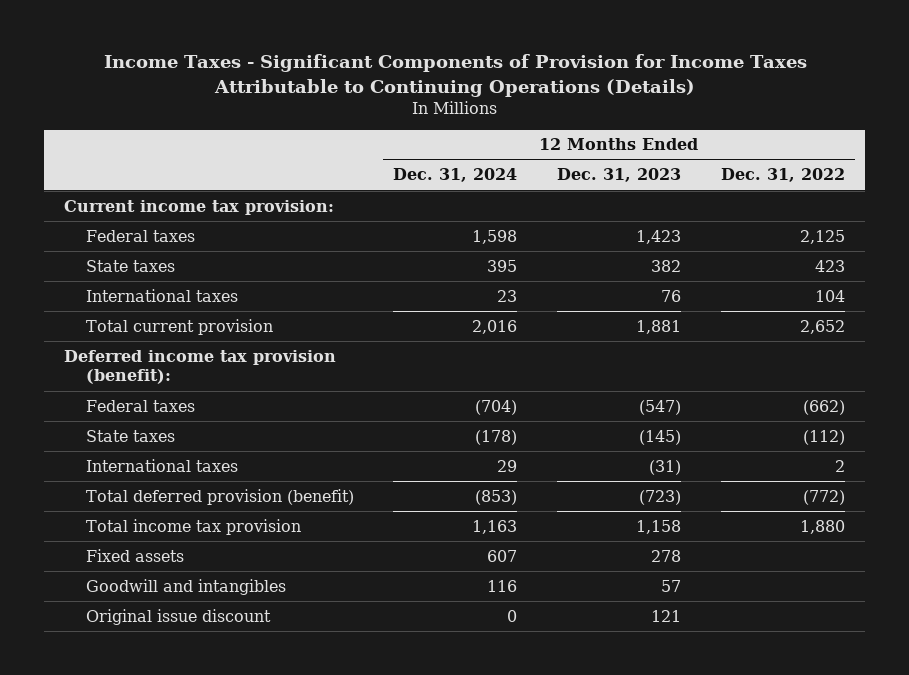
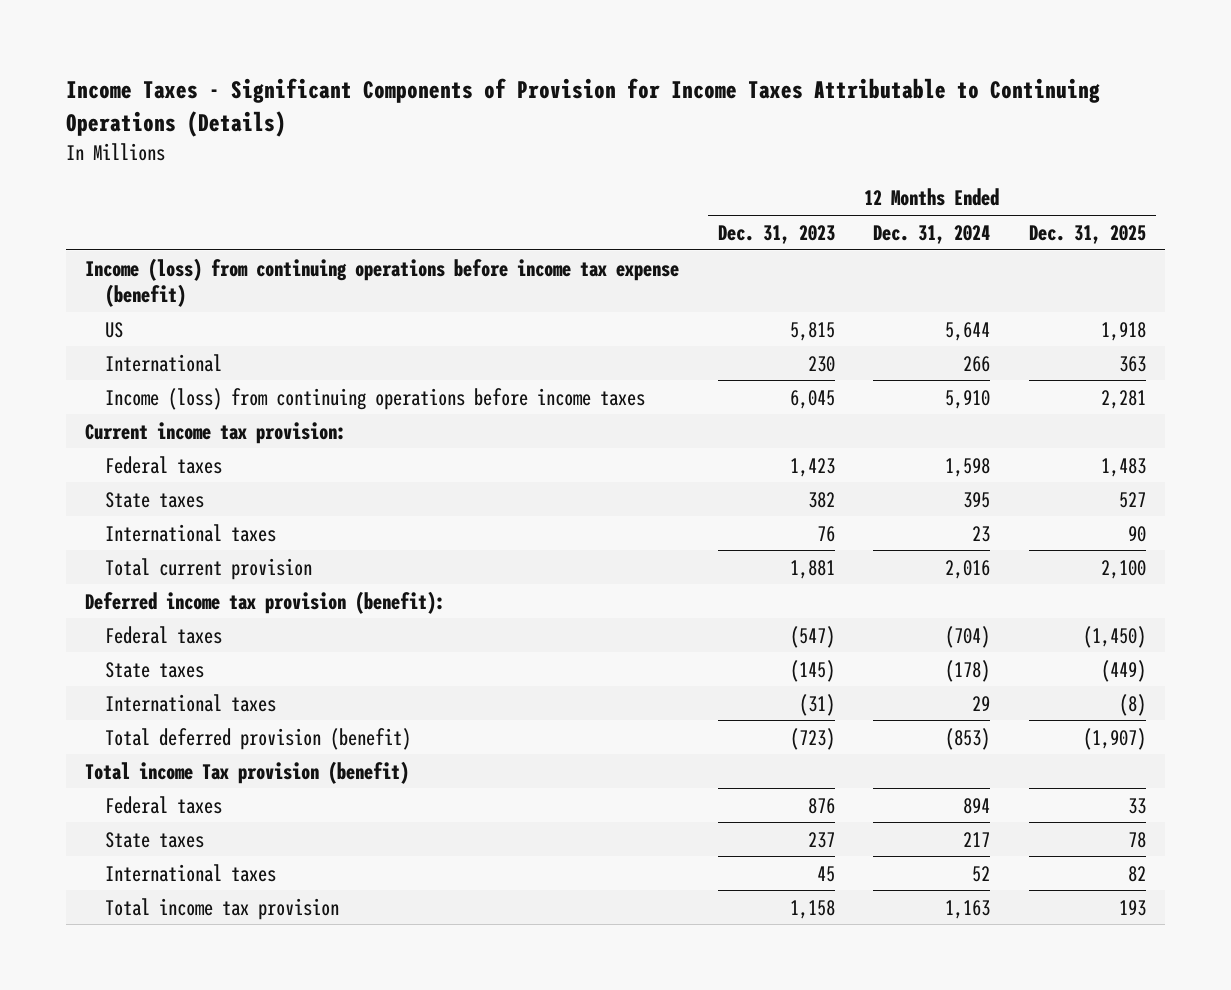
[721,168,846,183] Dec. 31, 2022 -> none
none -> [1028,224,1146,244] Dec. 31, 2025
none -> [85,257,680,308] Income (loss) from continuing operations before income tax expense (benefit)
none -> [104,321,123,338] US
none -> [104,353,222,372] International
none -> [104,387,645,410] Income (loss) from continuing operations before income taxes
none -> [85,760,410,784] Total income Tax provision (benefit)
none -> [104,795,222,814] Federal taxes
none -> [104,831,204,848] State taxes
none -> [104,863,276,882] International taxes
[85,548,184,562] Fixed assets -> none
[85,578,286,595] Goodwill and intangibles -> none
[85,608,271,625] Original issue discount -> none

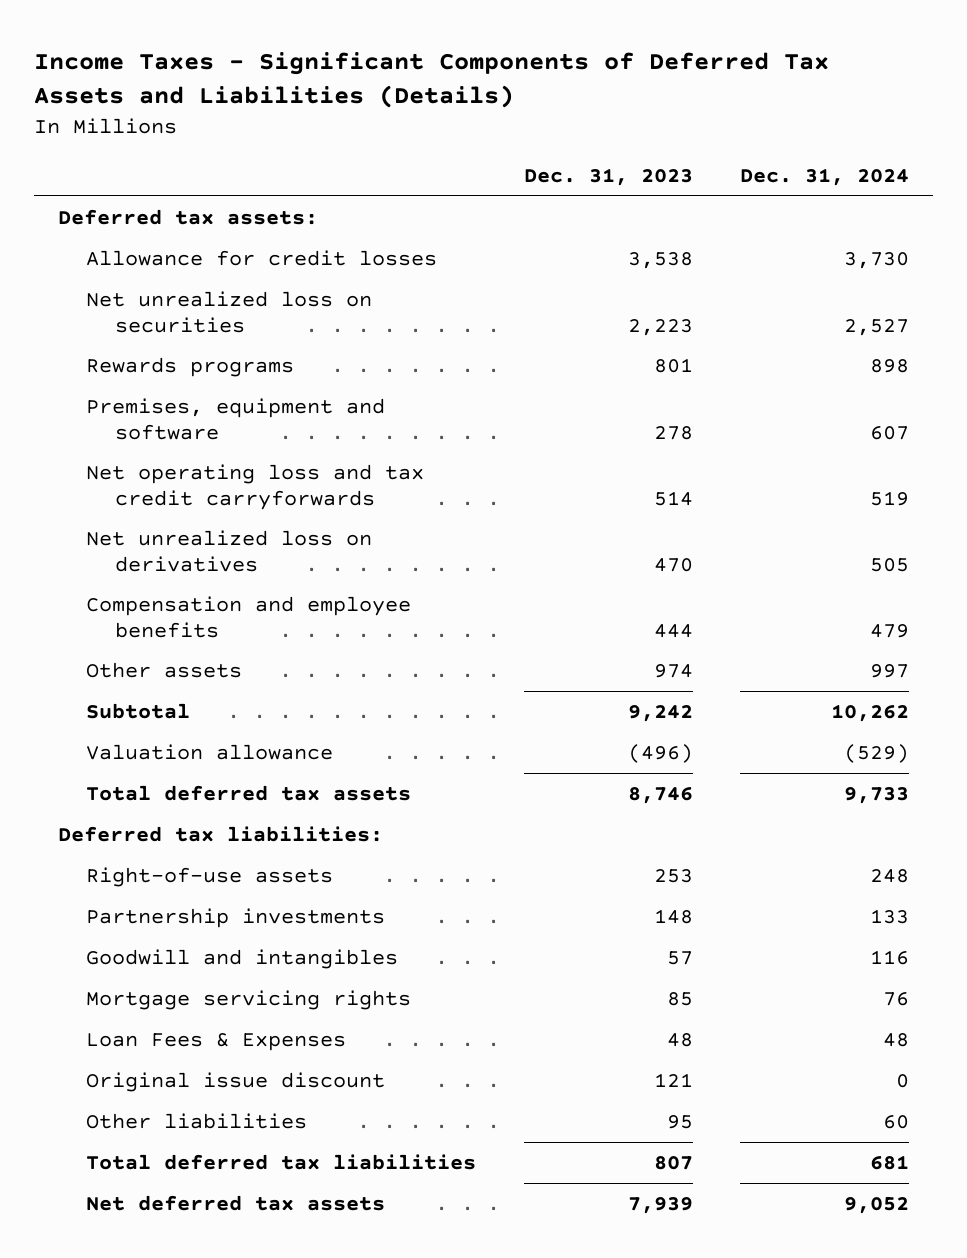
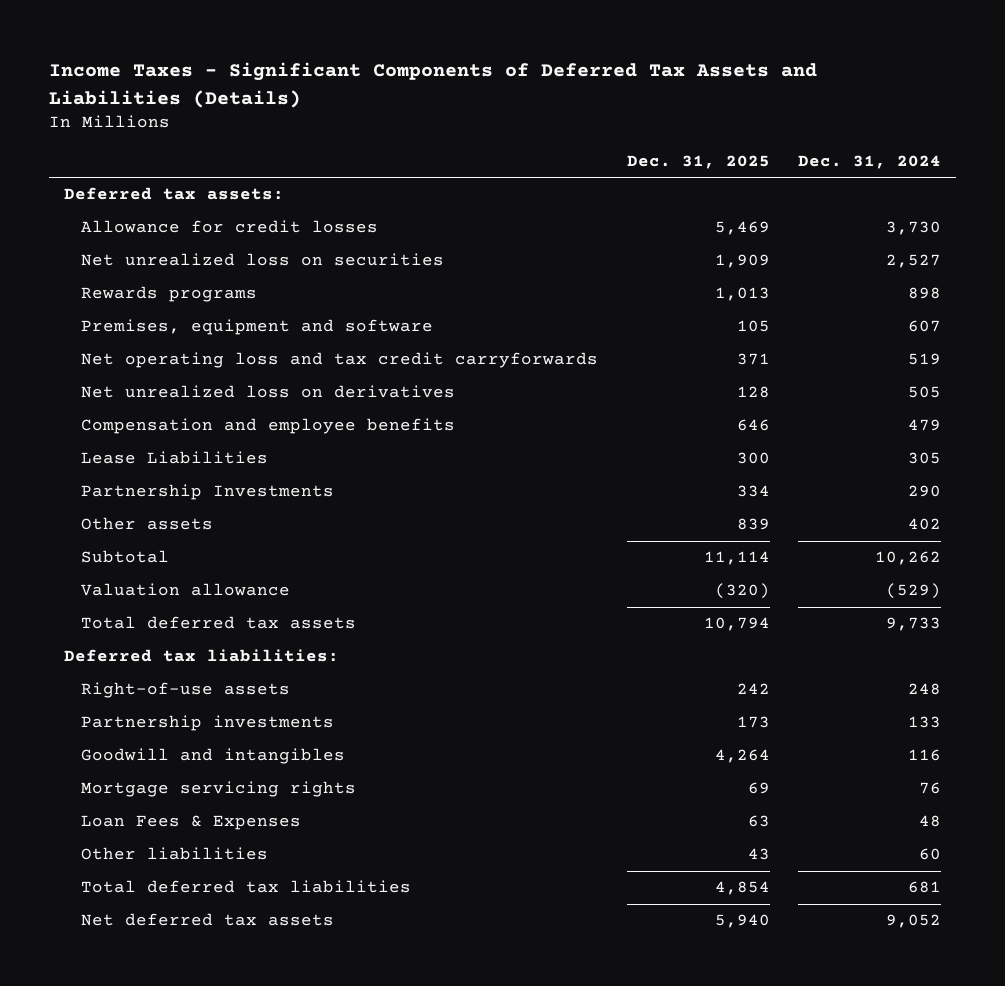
[523,167,693,186] Dec. 31, 2023 -> none
none -> [626,155,770,170] Dec. 31, 2025
none -> [80,451,268,465] Lease Liabilities
none -> [80,484,334,501] Partnership Investments
[869,663,909,678] 997 -> [908,518,942,531] 402
[86,1071,386,1092] Original issue discount -> none

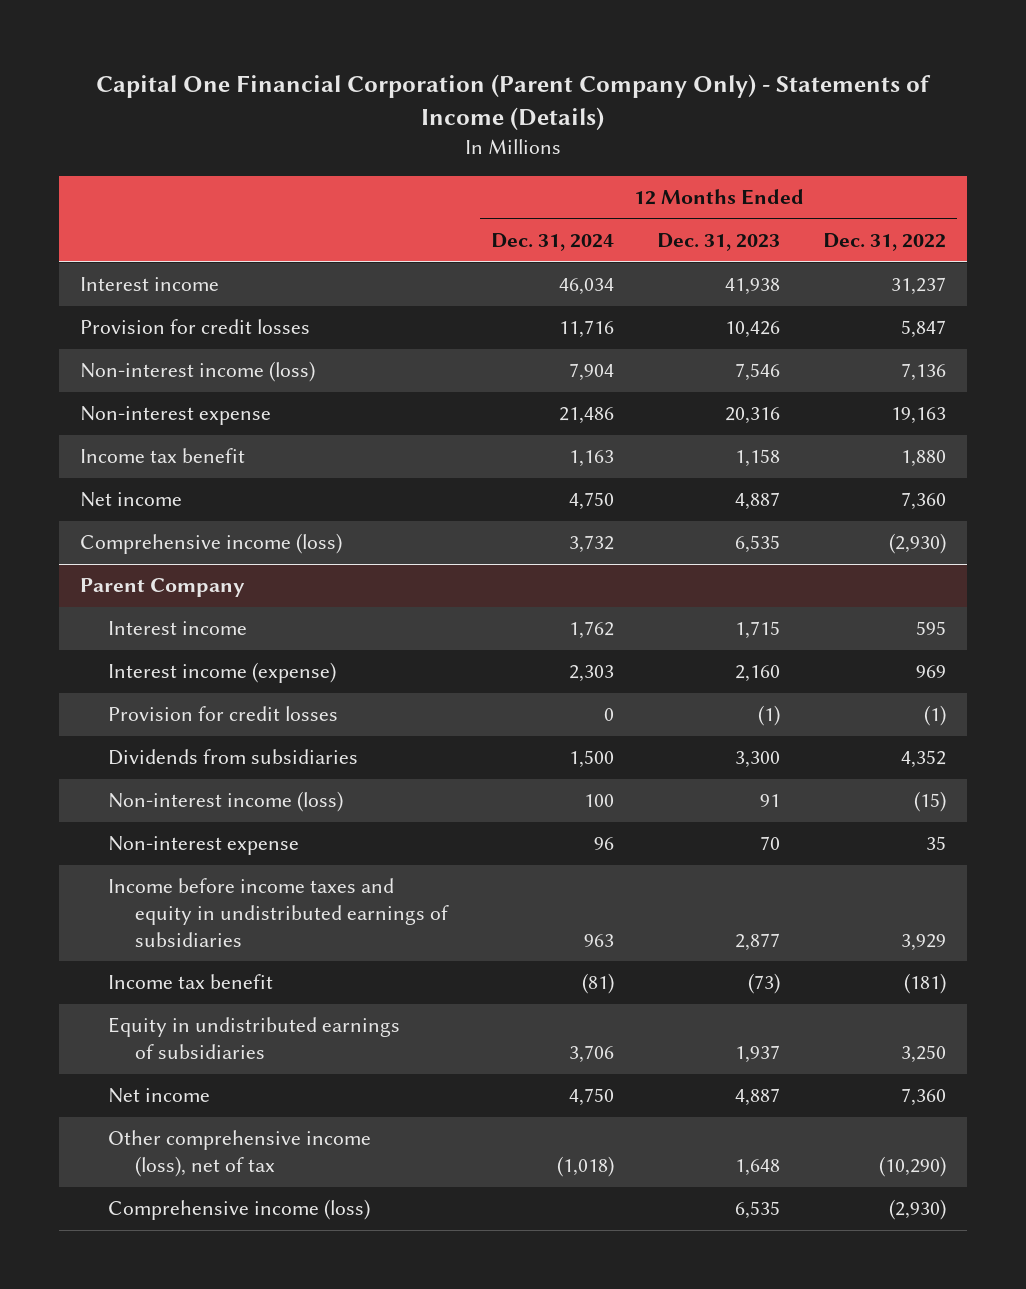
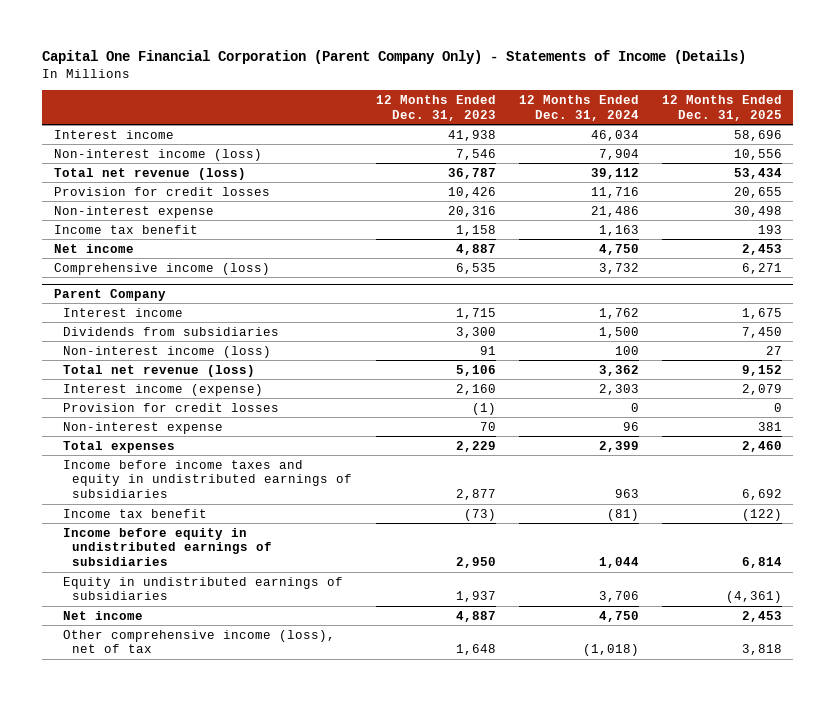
[822,233,946,252] Dec. 31, 2022 -> none
none -> [661,94,782,121] 12 Months Ended Dec. 31, 2025
none -> [53,167,246,180] Total net revenue (loss)
[80,319,311,335] Provision for credit losses -> [53,186,270,196] Provision for credit losses
none -> [63,364,256,377] Total net revenue (loss)
[107,662,336,684] Interest income (expense) -> [63,383,264,396] Interest income (expense)
[107,706,338,722] Provision for credit losses -> [63,402,280,412] Provision for credit losses
none -> [63,440,176,453] Total expenses
none -> [63,527,273,567] Income before equity in undistributed earnings of subsidiaries
[107,1199,370,1221] Comprehensive income (loss) -> none

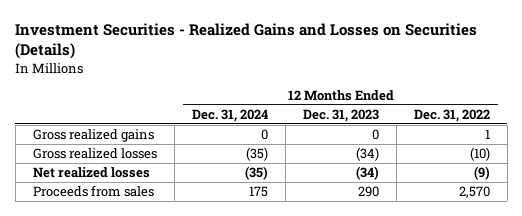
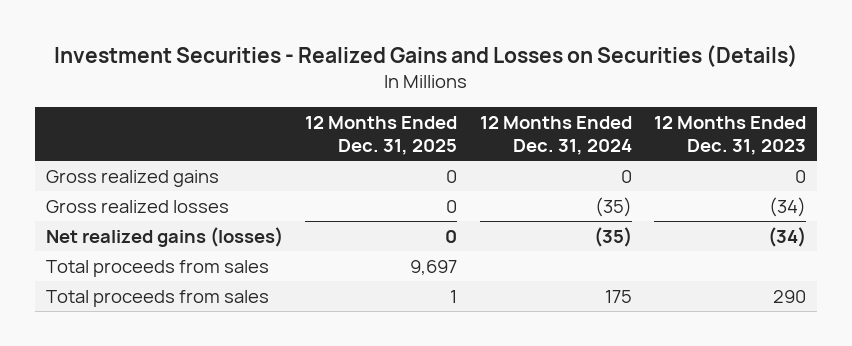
[413,108,490,122] Dec. 31, 2022 -> none
none -> [305,115,458,155] 12 Months Ended Dec. 31, 2025
[32,167,150,179] Net realized losses -> [45,226,283,247] Net realized gains (losses)
none -> [45,259,269,277] Total proceeds from sales
[32,185,154,198] Proceeds from sales -> [45,289,269,307] Total proceeds from sales

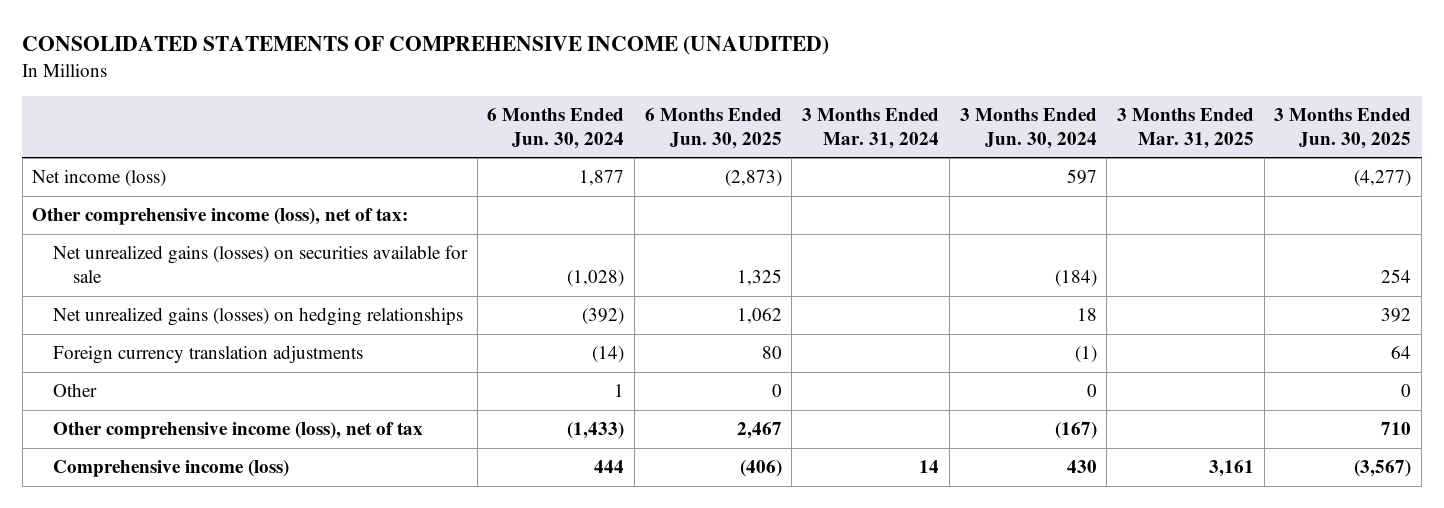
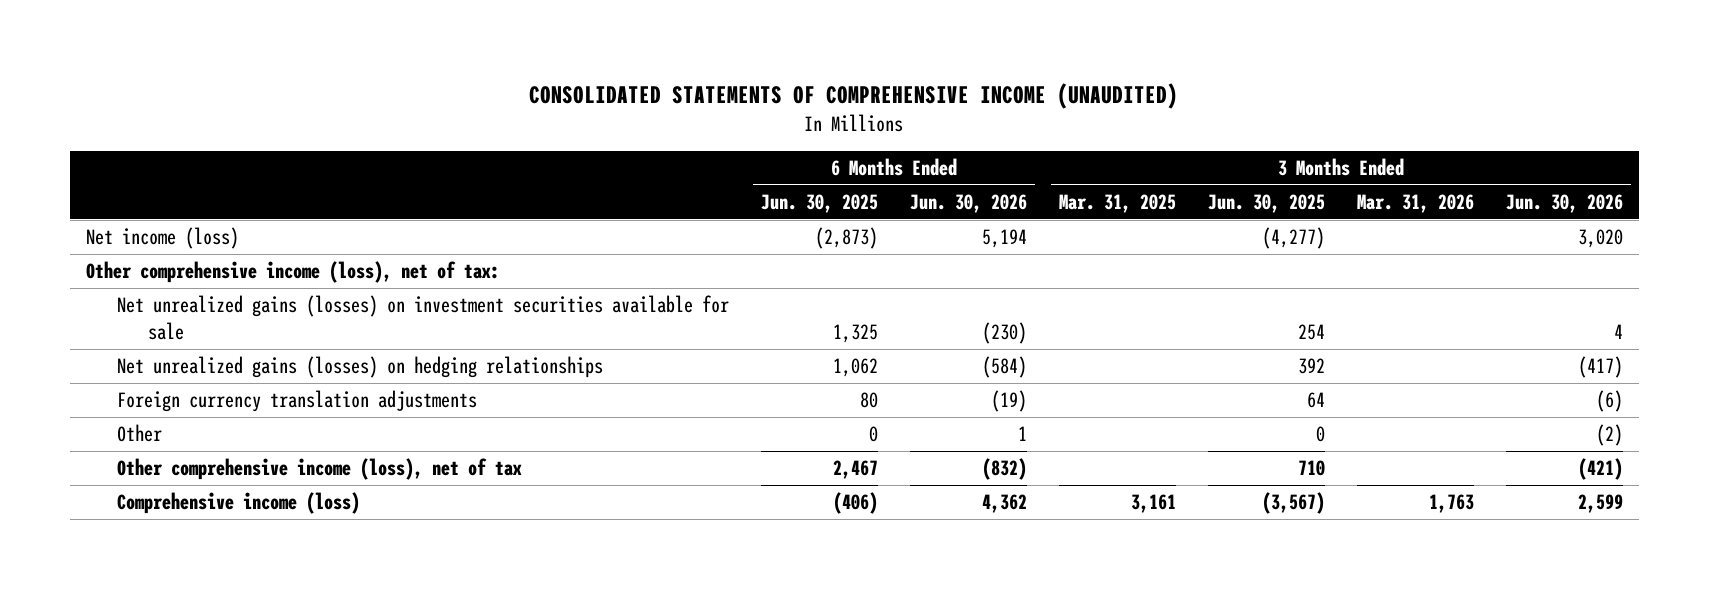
[487,107,625,149] 6 Months Ended Jun. 30, 2024 -> none
[802,107,940,149] 3 Months Ended Mar. 31, 2024 -> none
[959,107,1097,149] 3 Months Ended Jun. 30, 2024 -> none
none -> [910,194,1028,214] Jun. 30, 2026
none -> [1356,194,1474,214] Mar. 31, 2026
none -> [1505,194,1623,214] Jun. 30, 2026
[52,244,468,284] Net unrealized gains (losses) on securities available for sale -> [117,295,730,340] Net unrealized gains (losses) on investment securities available for sale

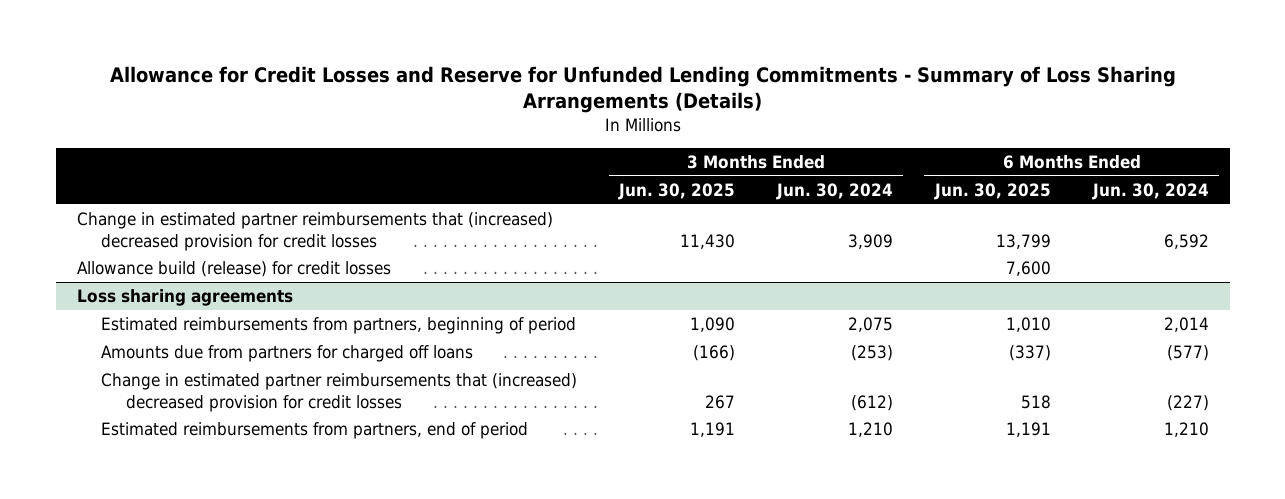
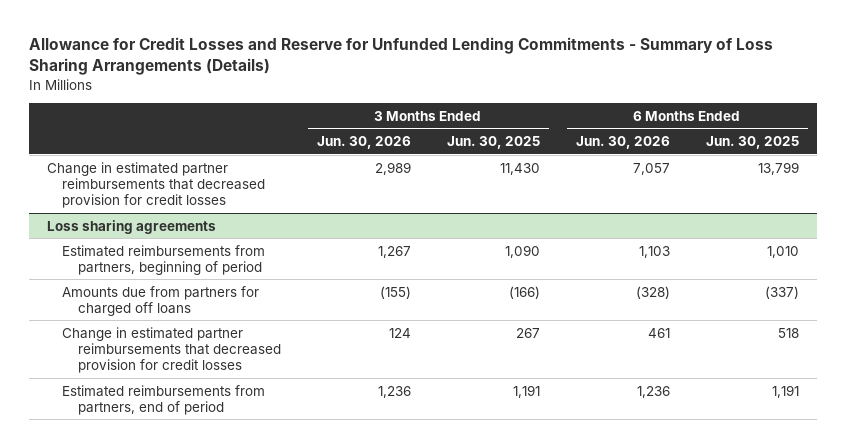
[775,183,893,201] Jun. 30, 2024 -> none
[1091,183,1209,201] Jun. 30, 2024 -> none
none -> [316,136,411,150] Jun. 30, 2026
none -> [575,136,670,150] Jun. 30, 2026
[76,261,391,278] Allowance build (release) for credit losses -> none
[76,212,553,251] Change in estimated partner reimbursements that (increased) decreased provision for credit losses -> [46,161,266,208] Change in estimated partner reimbursements that decreased provision for credit losses
[101,373,578,412] Change in estimated partner reimbursements that (increased) decreased provision for credit losses -> [62,326,281,373] Change in estimated partner reimbursements that decreased provision for credit losses

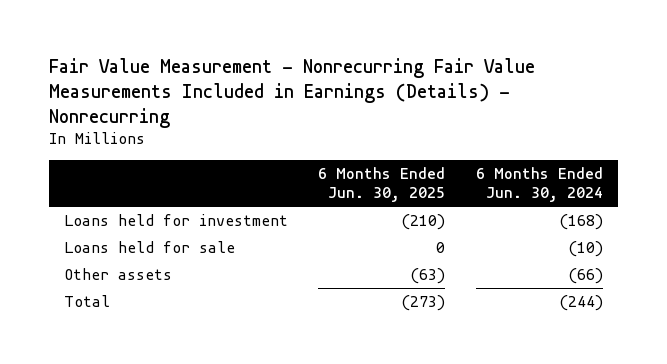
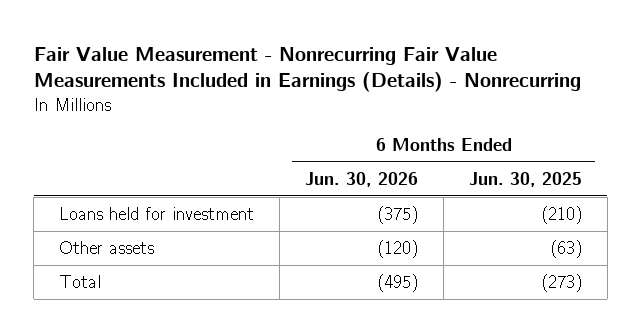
[476,167,604,203] 6 Months Ended Jun. 30, 2024 -> none
none -> [305,171,419,187] Jun. 30, 2026
[63,241,235,254] Loans held for sale -> none

